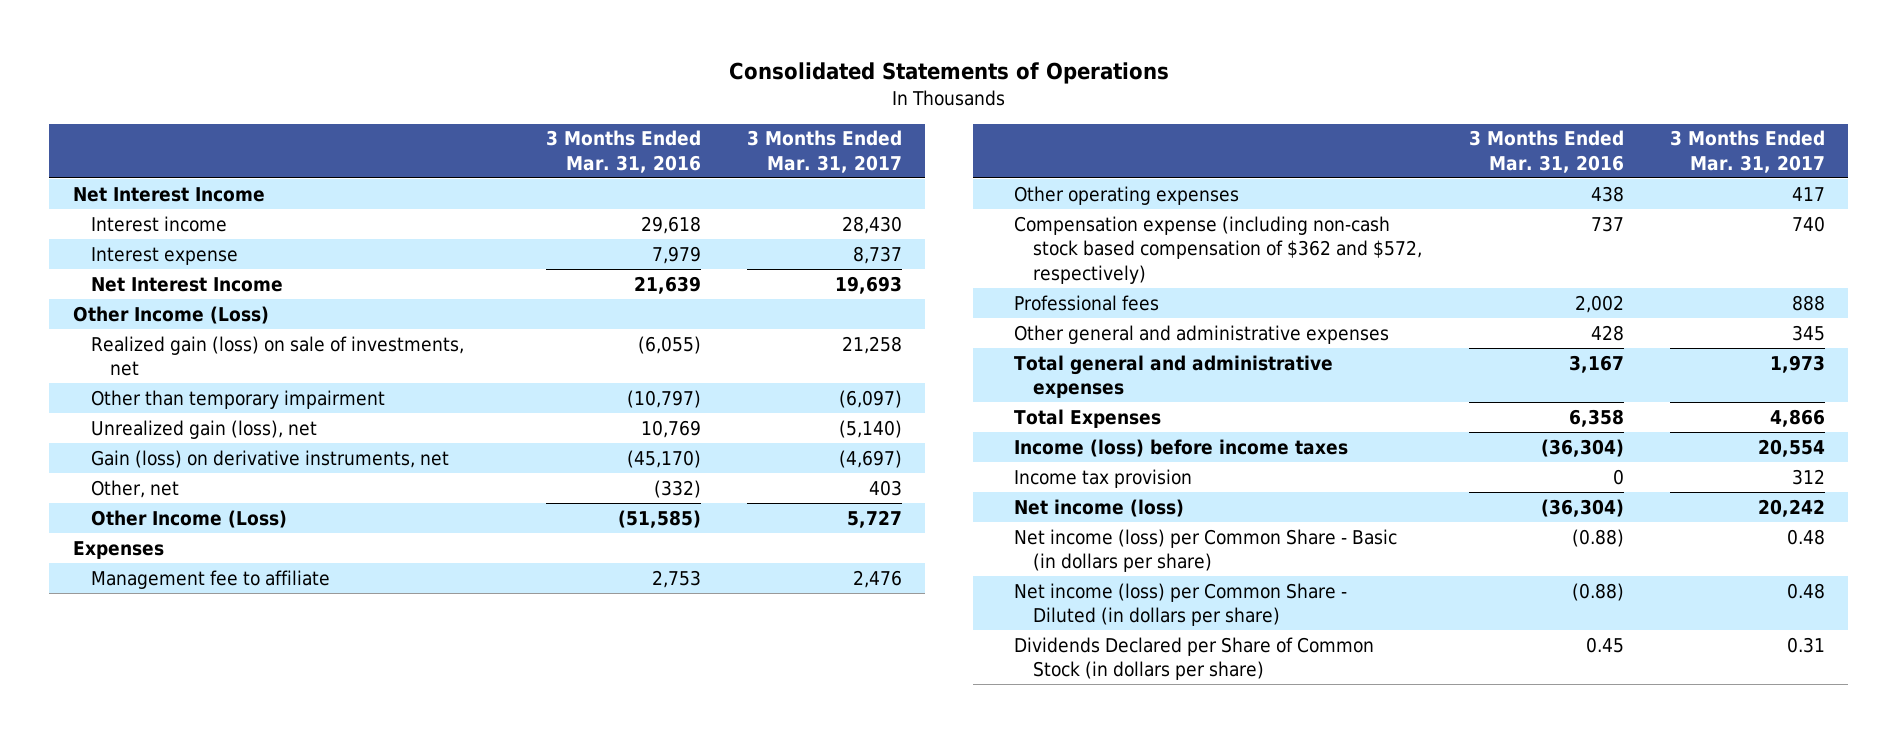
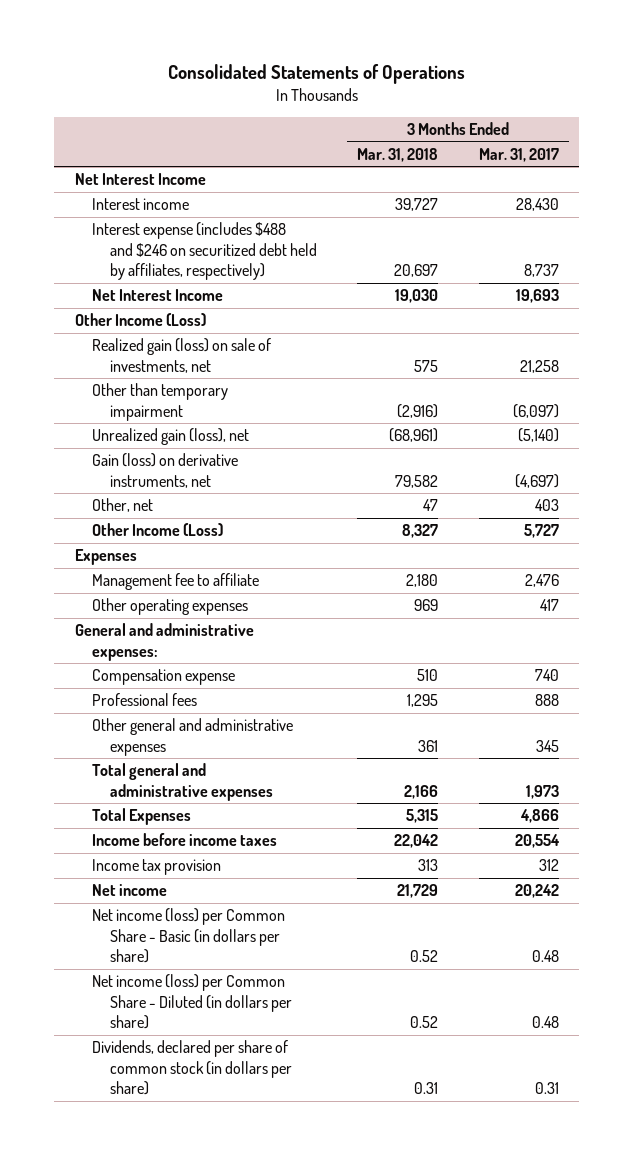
[545,130,701,173] 3 Months Ended Mar. 31, 2016 -> none
none -> [357,147,439,162] Mar. 31, 2018
[91,246,239,265] Interest expense -> [92,222,317,281] Interest expense (includes $488 and $246 on securitized debt held by affiliates, respectively)
none -> [74,623,254,661] General and administrative expenses:
[1014,215,1423,284] Compensation expense (including non-cash stock based compensation of $362 and $572, respectively) -> [92,669,236,686] Compensation expense
[1014,438,1349,457] Income (loss) before income taxes -> [92,833,278,847] Income before income taxes
[1014,498,1185,517] Net income (loss) -> [92,884,168,897] Net income
[1014,636,1375,681] Dividends Declared per Share of Common Stock (in dollars per share) -> [92,1040,292,1096] Dividends, declared per share of common stock (in dollars per share)

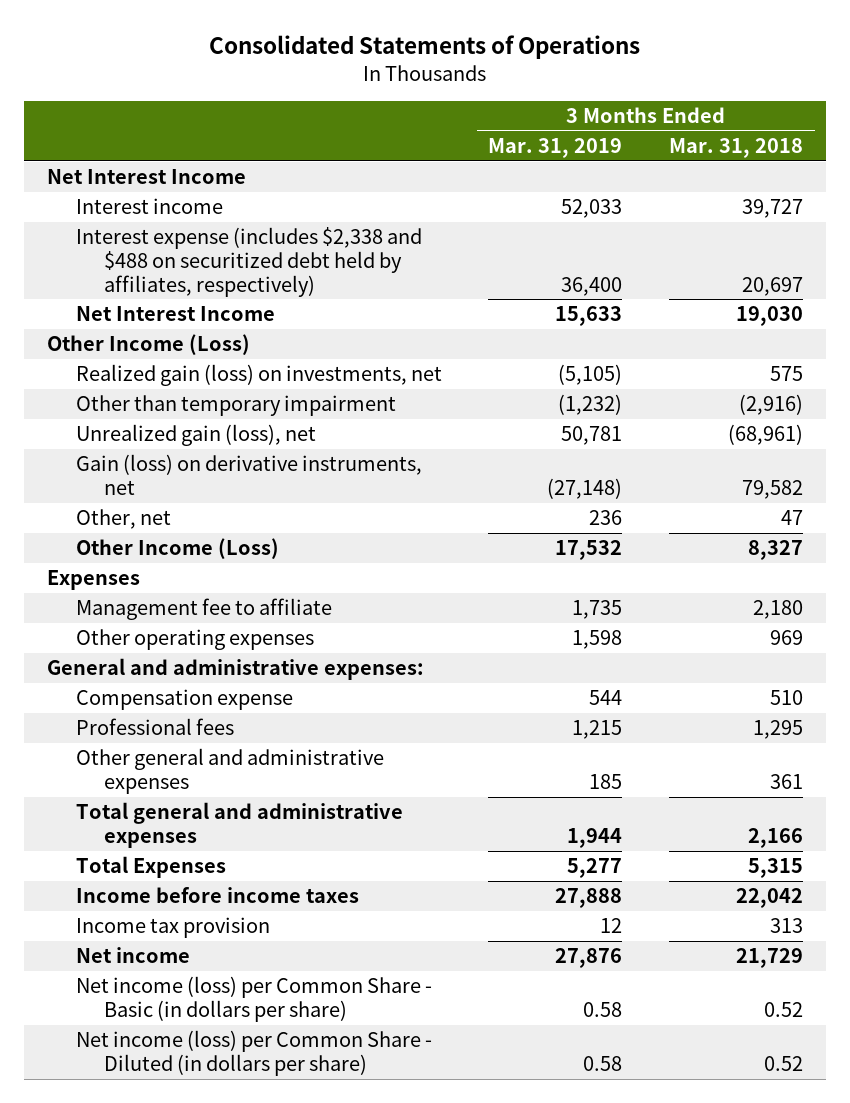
[479,147,560,162] Mar. 31, 2017 -> none
none -> [488,138,623,159] Mar. 31, 2019
[92,222,317,281] Interest expense (includes $488 and $246 on securitized debt held by affiliates, respectively) -> [75,227,422,297] Interest expense (includes $2,338 and $488 on securitized debt held by affiliates, respectively)
[92,338,272,373] Realized gain (loss) on sale of investments, net -> [75,364,442,387] Realized gain (loss) on investments, net
[92,1040,292,1096] Dividends, declared per share of common stock (in dollars per share) -> none

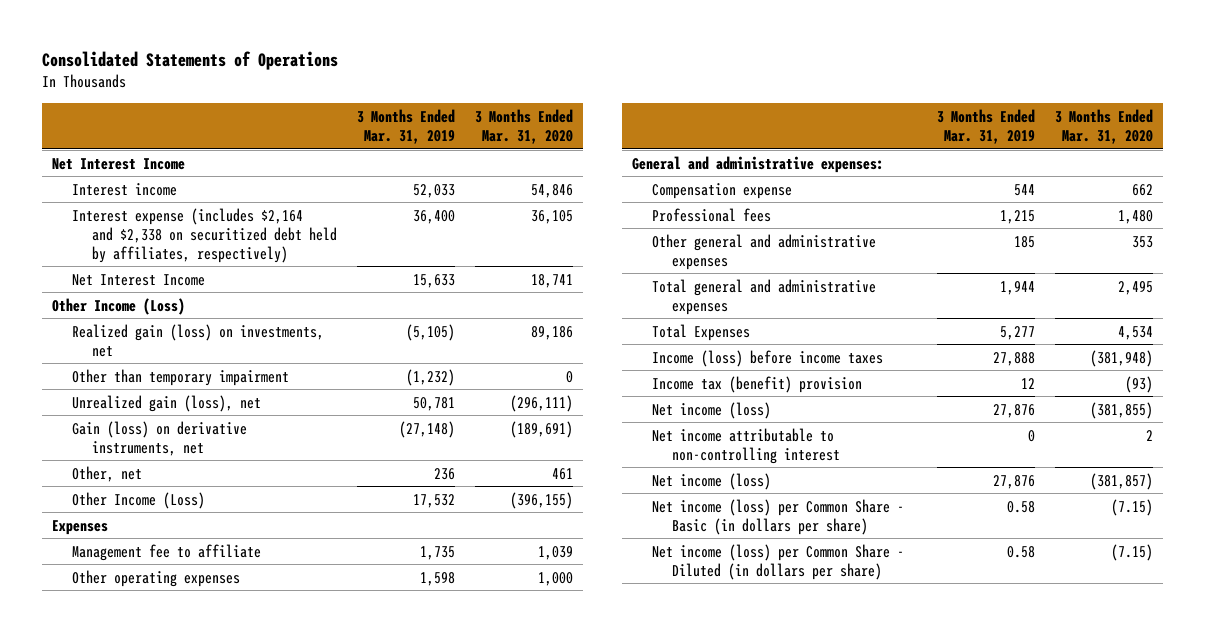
[668,138,803,159] Mar. 31, 2018 -> none
none -> [474,108,573,144] 3 Months Ended Mar. 31, 2020
[75,227,422,297] Interest expense (includes $2,338 and $488 on securitized debt held by affiliates, respectively) -> [71,207,337,263] Interest expense (includes $2,164 and $2,338 on securitized debt held by affiliates, respectively)
[75,887,359,904] Income before income taxes -> [652,349,884,367] Income (loss) before income taxes
[75,917,270,939] Income tax provision -> [652,375,863,393] Income tax (benefit) provision
none -> [652,401,772,419] Net income (loss)
none -> [652,427,841,464] Net income attributable to non-controlling interest
[75,947,190,964] Net income -> [652,472,772,490] Net income (loss)

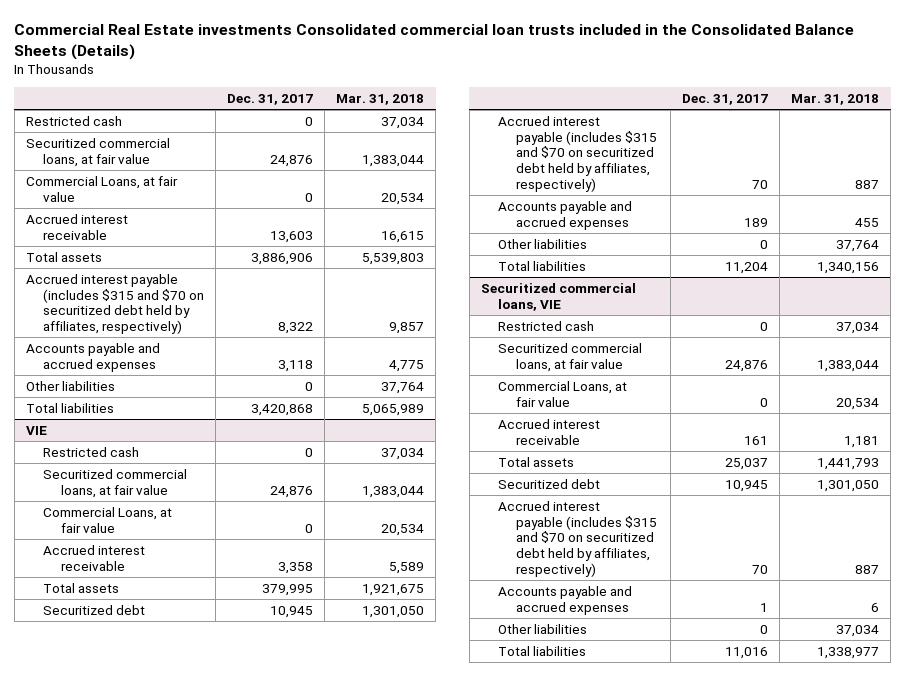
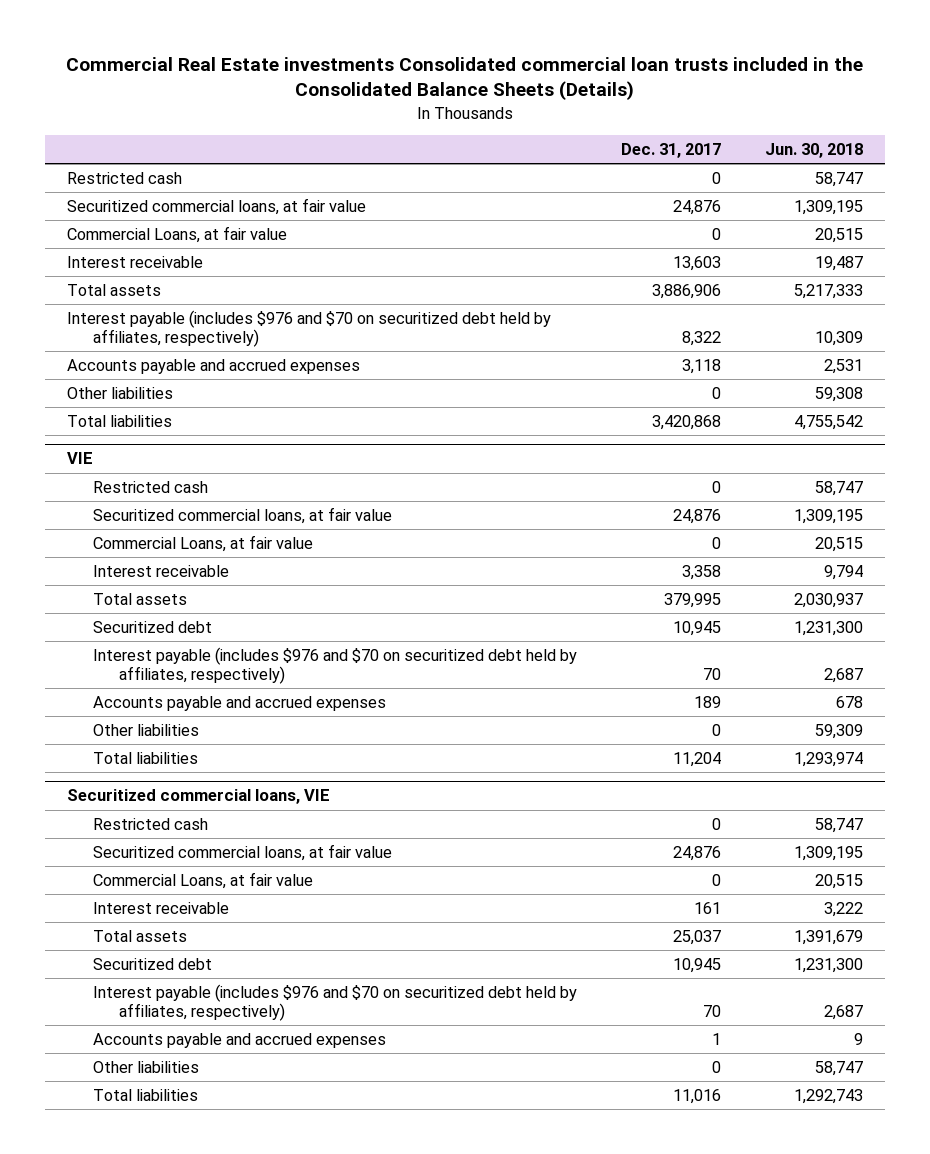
[336,94,425,106] Mar. 31, 2018 -> none
none -> [764,142,863,158] Jun. 30, 2018
[25,213,128,240] Accrued interest receivable -> [67,255,204,268] Interest receivable
[25,273,205,334] Accrued interest payable (includes $315 and $70 on securitized debt held by affiliates, respectively) -> [67,309,552,347] Interest payable (includes $976 and $70 on securitized debt held by affiliates, respectively)
[43,544,146,571] Accrued interest receivable -> [93,564,230,577] Interest receivable
[498,115,657,192] Accrued interest payable (includes $315 and $70 on securitized debt held by affiliates, respectively) -> [93,646,578,684] Interest payable (includes $976 and $70 on securitized debt held by affiliates, respectively)
[498,418,601,445] Accrued interest receivable -> [93,901,230,914] Interest receivable
[498,500,657,577] Accrued interest payable (includes $315 and $70 on securitized debt held by affiliates, respectively) -> [93,983,578,1021] Interest payable (includes $976 and $70 on securitized debt held by affiliates, respectively)

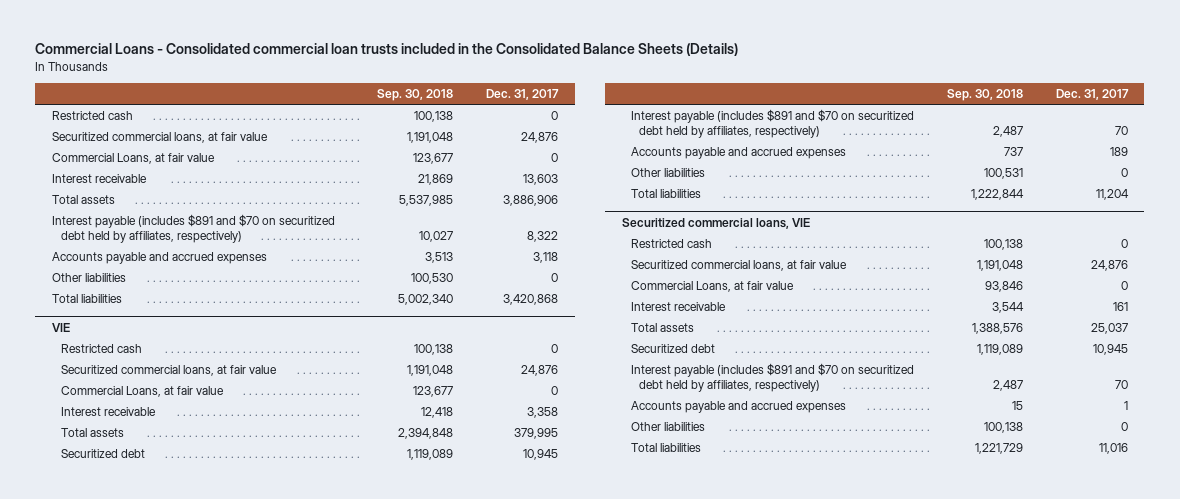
[66,56,864,101] Commercial Real Estate investments Consolidated commercial loan trusts included in the Consolidated Balance Sheets (Details) -> [35,43,739,57] Commercial Loans - Consolidated commercial loan trusts included in the Consolidated Balance Sheets (Details)
[764,142,863,158] Jun. 30, 2018 -> none
none -> [377,89,454,102] Sep. 30, 2018
[67,309,552,347] Interest payable (includes $976 and $70 on securitized debt held by affiliates, respectively) -> [52,214,336,244] Interest payable (includes $891 and $70 on securitized debt held by affiliates, respectively)
[93,646,578,684] Interest payable (includes $976 and $70 on securitized debt held by affiliates, respectively) -> [630,109,914,139] Interest payable (includes $891 and $70 on securitized debt held by affiliates, respectively)
[93,983,578,1021] Interest payable (includes $976 and $70 on securitized debt held by affiliates, respectively) -> [630,363,914,393] Interest payable (includes $891 and $70 on securitized debt held by affiliates, respectively)

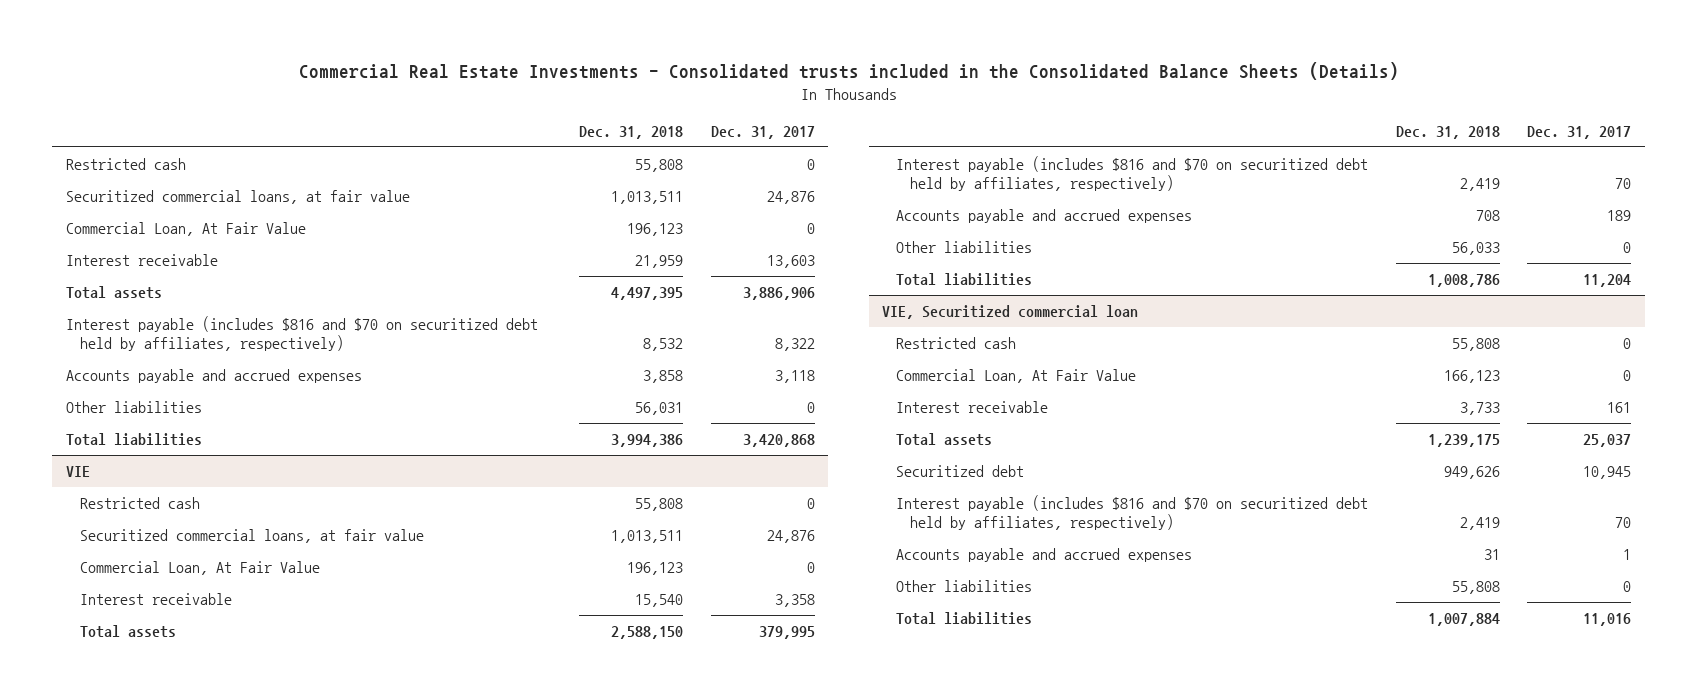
[35,43,739,57] Commercial Loans - Consolidated commercial loan trusts included in the Consolidated Balance Sheets (Details) -> [298,61,1399,80] Commercial Real Estate Investments - Consolidated trusts included in the Consolidated Balance Sheets (Details)
[377,89,454,102] Sep. 30, 2018 -> none
none -> [579,125,684,139] Dec. 31, 2018
[52,153,216,165] Commercial Loans, at fair value -> [65,222,306,237] Commercial Loan, At Fair Value
[52,214,336,244] Interest payable (includes $891 and $70 on securitized debt held by affiliates, respectively) -> [65,316,538,352] Interest payable (includes $816 and $70 on securitized debt held by affiliates, respectively)
[60,386,224,398] Commercial Loans, at fair value -> [79,561,320,576] Commercial Loan, At Fair Value
[60,449,145,459] Securitized debt -> none
[630,109,914,139] Interest payable (includes $891 and $70 on securitized debt held by affiliates, respectively) -> [896,156,1369,192] Interest payable (includes $816 and $70 on securitized debt held by affiliates, respectively)
[621,217,810,229] Securitized commercial loans, VIE -> [882,305,1139,320] VIE, Securitized commercial loan
[630,260,847,272] Securitized commercial loans, at fair value -> none
[630,281,794,293] Commercial Loans, at fair value -> [896,369,1137,384] Commercial Loan, At Fair Value
[630,363,914,393] Interest payable (includes $891 and $70 on securitized debt held by affiliates, respectively) -> [896,495,1369,531] Interest payable (includes $816 and $70 on securitized debt held by affiliates, respectively)

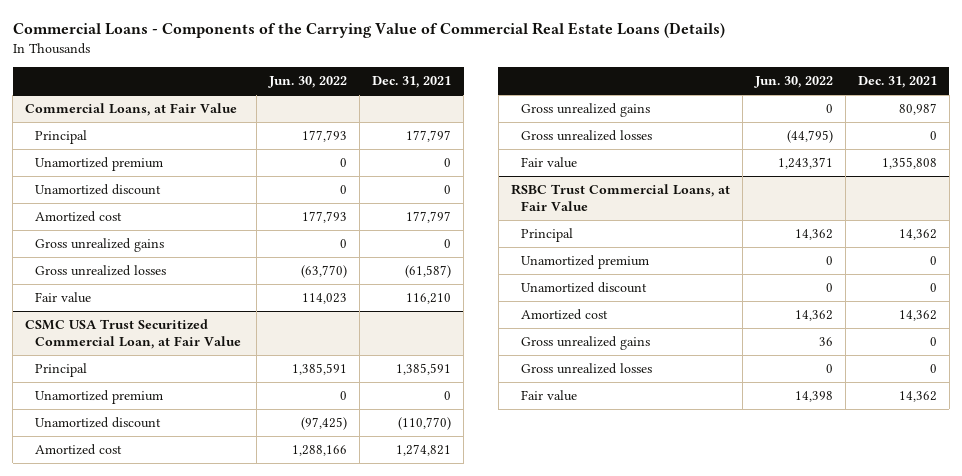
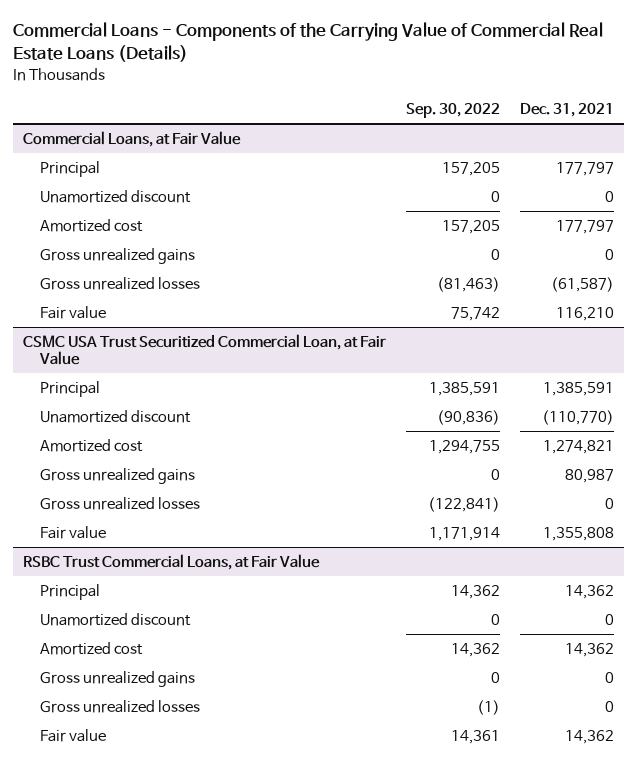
[268,76,348,89] Jun. 30, 2022 -> none
none -> [406,103,501,119] Sep. 30, 2022
[34,157,163,172] Unamortized premium -> none
[34,390,163,405] Unamortized premium -> none
[520,255,649,270] Unamortized premium -> none

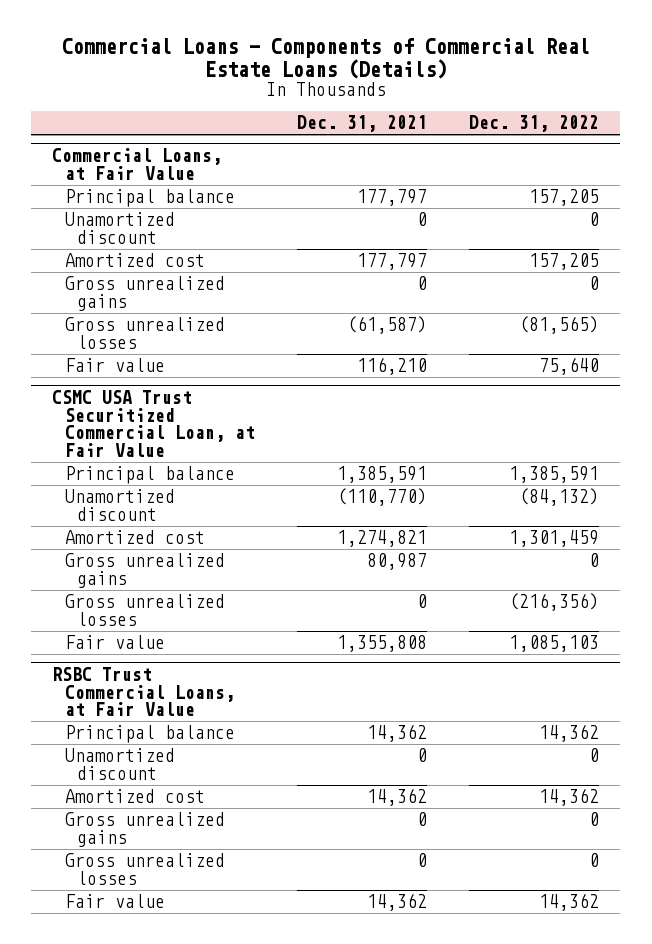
[13,22,604,63] Commercial Loans - Components of the Carrying Value of Commercial Real Estate Loans (Details) -> [61,37,590,79] Commercial Loans - Components of Commercial Real Estate Loans (Details)
[406,103,501,119] Sep. 30, 2022 -> none
none -> [469,115,600,133] Dec. 31, 2022
[39,160,100,177] Principal -> [64,189,235,208] Principal balance
[39,380,100,397] Principal -> [64,466,235,485] Principal balance
[39,583,100,600] Principal -> [64,725,235,744] Principal balance

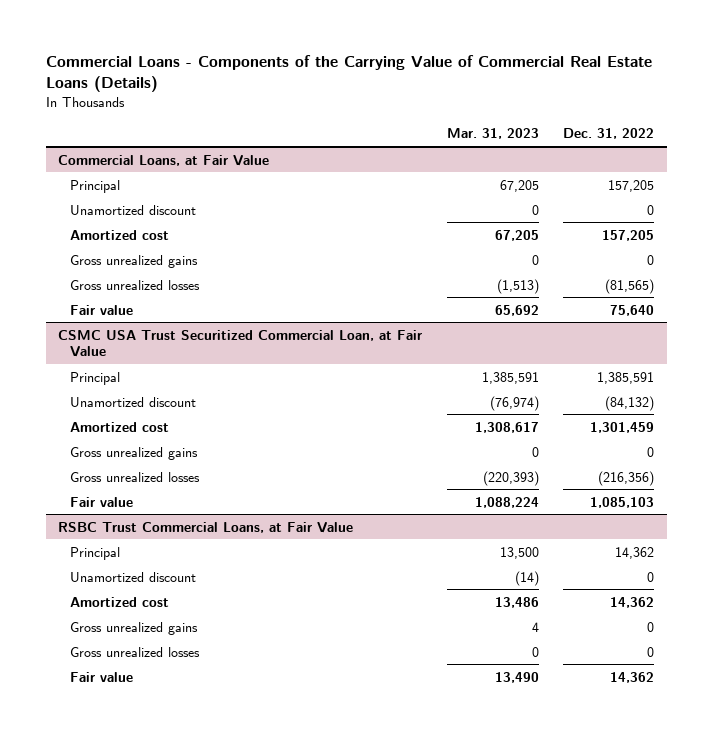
[61,37,590,79] Commercial Loans - Components of Commercial Real Estate Loans (Details) -> [45,55,652,93] Commercial Loans - Components of the Carrying Value of Commercial Real Estate Loans (Details)
[296,115,427,133] Dec. 31, 2021 -> none
none -> [446,128,539,140] Mar. 31, 2023
[64,189,235,208] Principal balance -> [69,179,120,193] Principal
[64,466,235,485] Principal balance -> [69,371,120,385] Principal
[64,725,235,744] Principal balance -> [69,546,120,560] Principal

